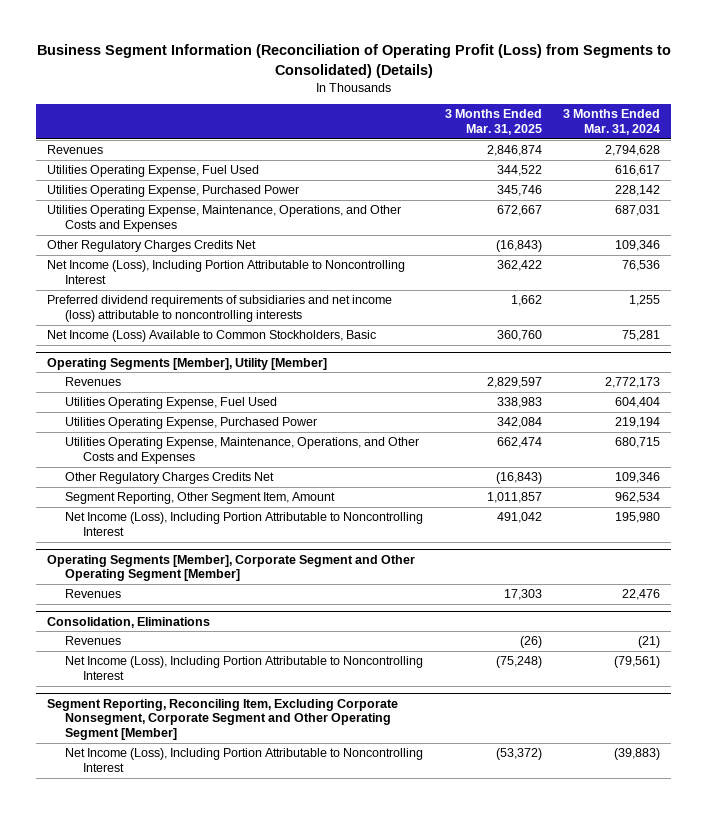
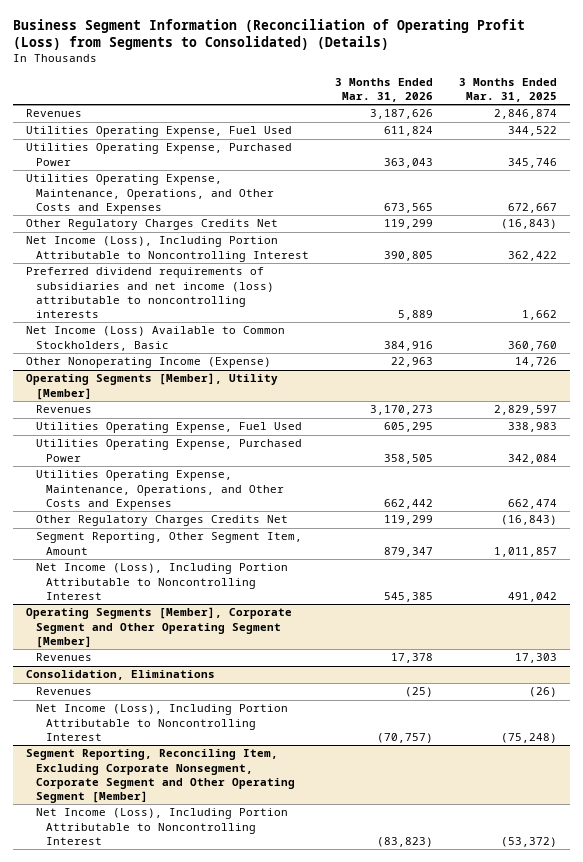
[563,109,661,136] 3 Months Ended Mar. 31, 2024 -> none
none -> [334,77,433,103] 3 Months Ended Mar. 31, 2026
none -> [25,357,271,369] Other Nonoperating Income (Expense)

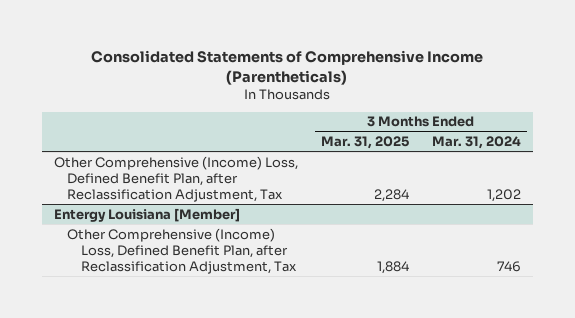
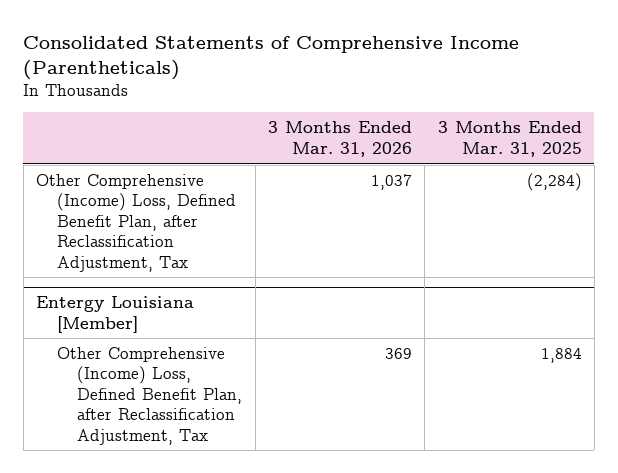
[432,136,522,150] Mar. 31, 2024 -> none
none -> [267,121,412,157] 3 Months Ended Mar. 31, 2026
[373,188,409,202] 2,284 -> [526,173,582,192] (2,284)

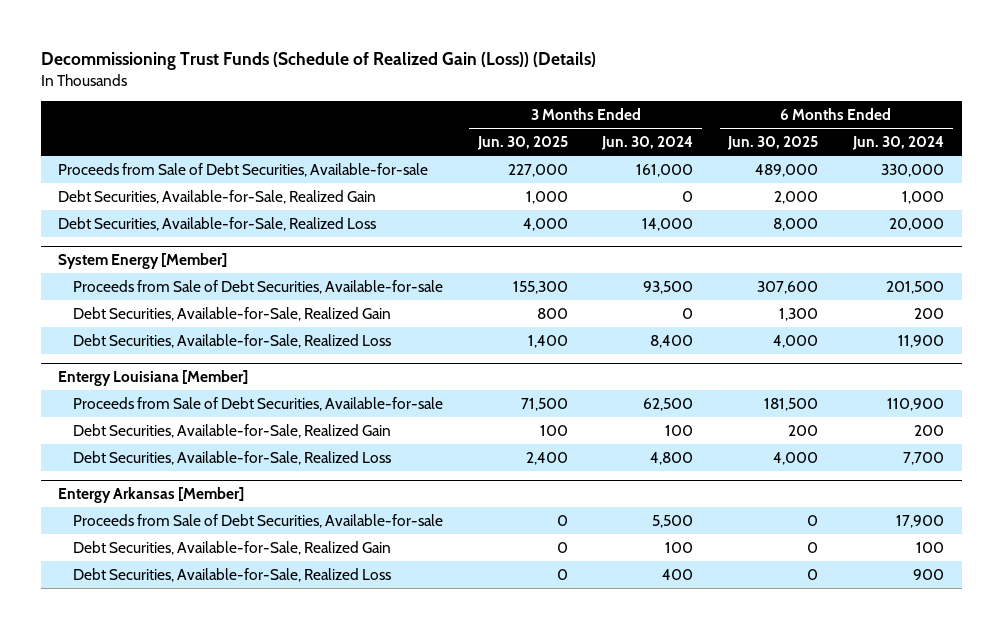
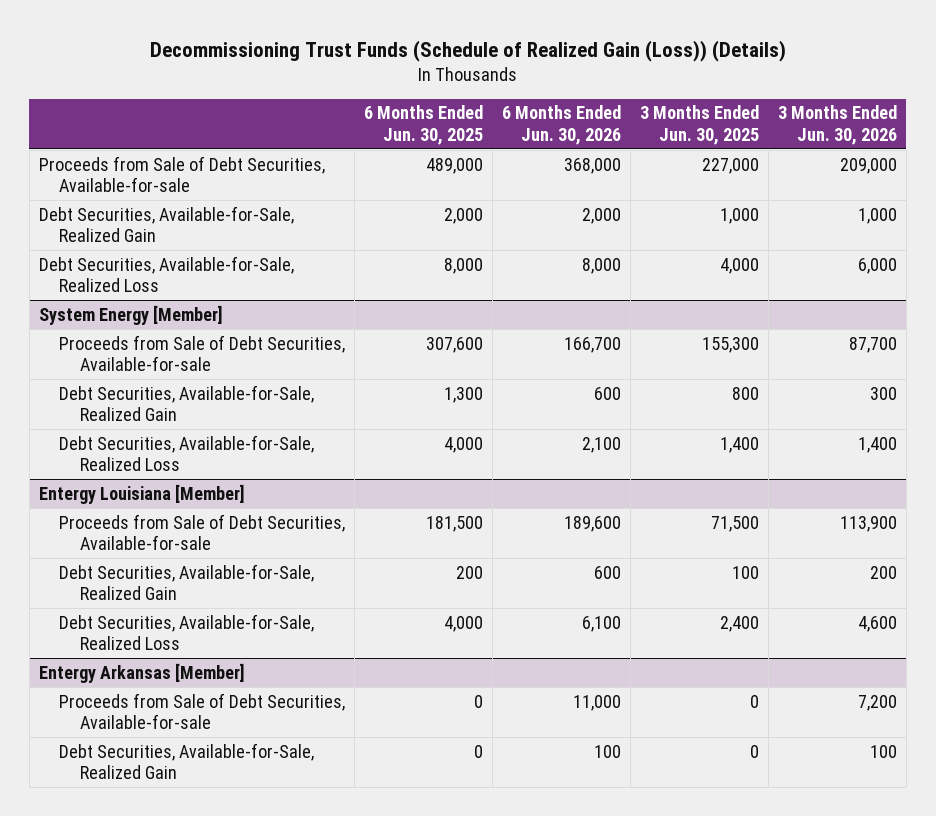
[601,136,694,151] Jun. 30, 2024 -> none
[852,136,945,151] Jun. 30, 2024 -> none
none -> [502,105,622,145] 6 Months Ended Jun. 30, 2026
none -> [777,105,897,145] 3 Months Ended Jun. 30, 2026
[72,567,391,582] Debt Securities, Available-for-Sale, Realized Loss -> none

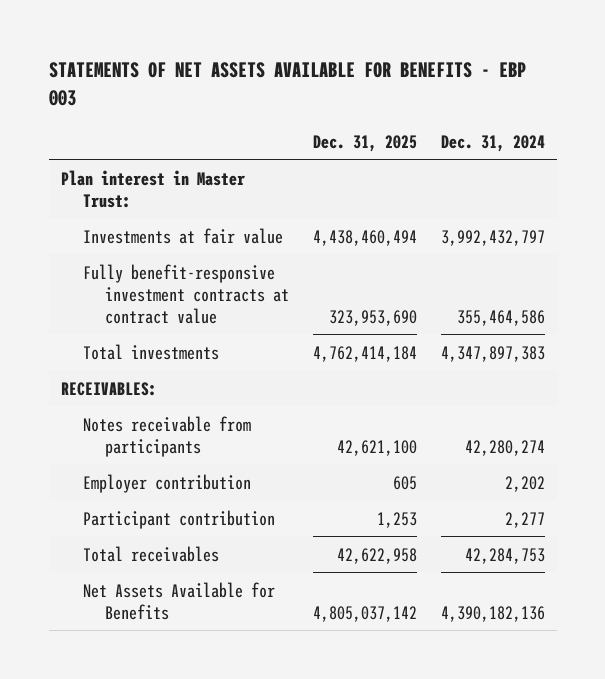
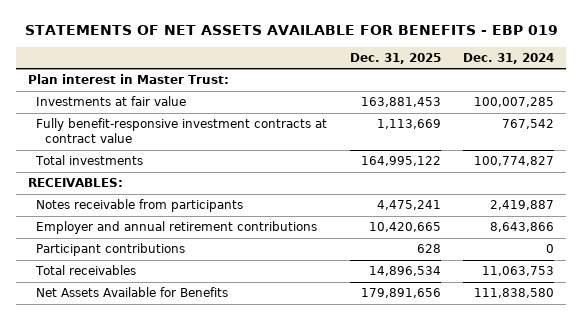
[48,61,526,106] STATEMENTS OF NET ASSETS AVAILABLE FOR BENEFITS - EBP 003 -> [25,24,559,35] STATEMENTS OF NET ASSETS AVAILABLE FOR BENEFITS - EBP 019
[312,229,417,246] 4,438,460,494 -> [360,97,441,108] 163,881,453
[440,229,545,246] 3,992,432,797 -> [474,97,555,108] 100,007,285
[328,309,417,326] 323,953,690 -> [376,119,441,130] 1,113,669
[456,309,545,326] 355,464,586 -> [502,119,555,130] 767,542
[312,345,417,362] 4,762,414,184 -> [360,156,441,167] 164,995,122
[440,345,545,362] 4,347,897,383 -> [474,156,555,167] 100,774,827
[336,439,417,456] 42,621,100 -> [376,200,441,211] 4,475,241
[464,439,545,456] 42,280,274 -> [490,200,555,211] 2,419,887
[82,473,251,493] Employer contribution -> [36,221,318,235] Employer and annual retirement contributions
[392,475,417,490] 605 -> [368,222,441,233] 10,420,665
[504,475,545,492] 2,202 -> [490,222,555,233] 8,643,866
[82,509,275,529] Participant contribution -> [36,243,186,257] Participant contributions
[376,511,417,528] 1,253 -> [416,244,441,254] 628
[504,511,545,528] 2,277 -> [546,244,555,254] 0
[336,547,417,564] 42,622,958 -> [368,266,441,277] 14,896,534
[464,547,545,564] 42,284,753 -> [482,266,555,277] 11,063,753
[312,605,417,622] 4,805,037,142 -> [360,288,441,299] 179,891,656
[440,605,545,622] 4,390,182,136 -> [474,288,555,299] 111,838,580

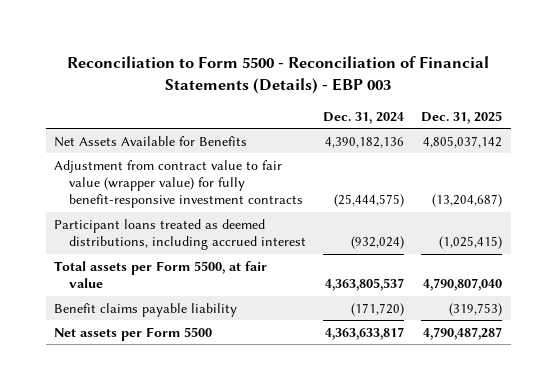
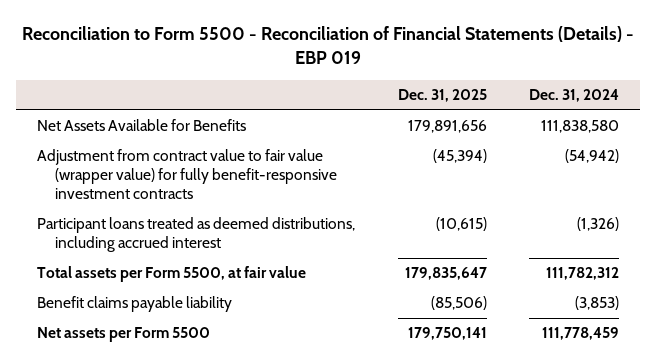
[67,55,490,94] Reconciliation to Form 5500 - Reconciliation of Financial Statements (Details) - EBP 003 -> [22,26,635,65] Reconciliation to Form 5500 - Reconciliation of Financial Statements (Details) - EBP 019
[324,136,404,148] 4,390,182,136 -> [540,120,619,134] 111,838,580
[423,135,503,148] 4,805,037,142 -> [407,120,487,134] 179,891,656
[333,194,404,208] (25,444,575) -> [564,149,619,164] (54,942)
[432,194,503,208] (13,204,687) -> [432,149,487,164] (45,394)
[350,236,404,250] (932,024) -> [576,217,619,232] (1,326)
[439,236,503,250] (1,025,415) -> [435,217,487,232] (10,615)
[324,278,404,292] 4,363,805,537 -> [545,267,619,281] 111,782,312
[423,278,503,292] 4,790,807,040 -> [404,267,487,281] 179,835,647
[350,302,404,316] (171,720) -> [574,296,619,311] (3,853)
[449,302,503,316] (319,753) -> [430,296,487,311] (85,506)
[324,326,404,340] 4,363,633,817 -> [541,327,619,341] 111,778,459
[423,326,503,340] 4,790,487,287 -> [407,327,487,341] 179,750,141

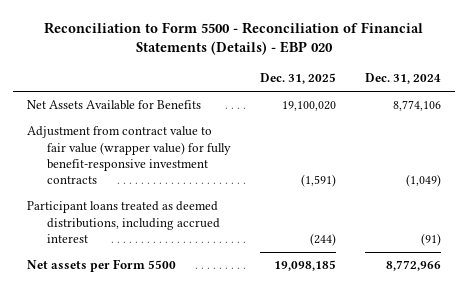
[22,26,635,65] Reconciliation to Form 5500 - Reconciliation of Financial Statements (Details) - EBP 019 -> [44,21,424,56] Reconciliation to Form 5500 - Reconciliation of Financial Statements (Details) - EBP 020
[37,266,307,283] Total assets per Form 5500, at fair value -> none
[37,296,233,313] Benefit claims payable liability -> none
[407,120,487,134] 179,891,656 -> [281,101,336,112] 19,100,020
[540,120,619,134] 111,838,580 -> [392,100,441,112] 8,774,106
[432,149,487,164] (45,394) -> [300,174,336,188] (1,591)
[564,149,619,164] (54,942) -> [405,174,441,188] (1,049)
[435,217,487,232] (10,615) -> [309,232,336,246] (244)
[576,217,619,232] (1,326) -> [420,232,441,246] (91)
[407,327,487,341] 179,750,141 -> [273,260,336,272] 19,098,185
[541,327,619,341] 111,778,459 -> [385,260,441,272] 8,772,966

